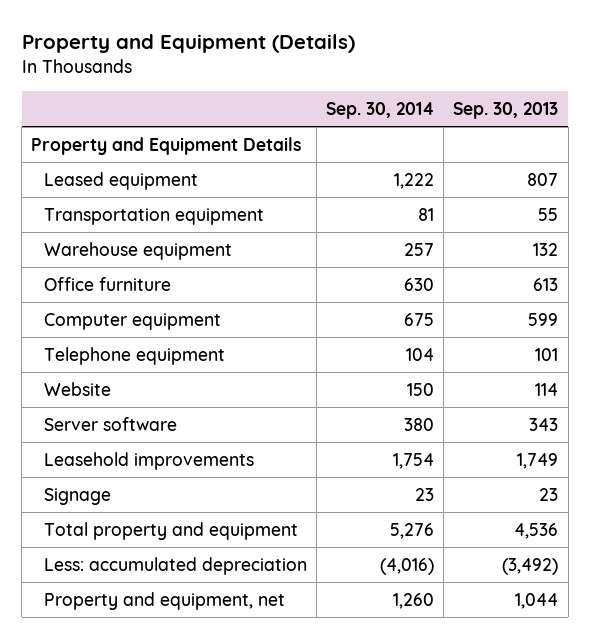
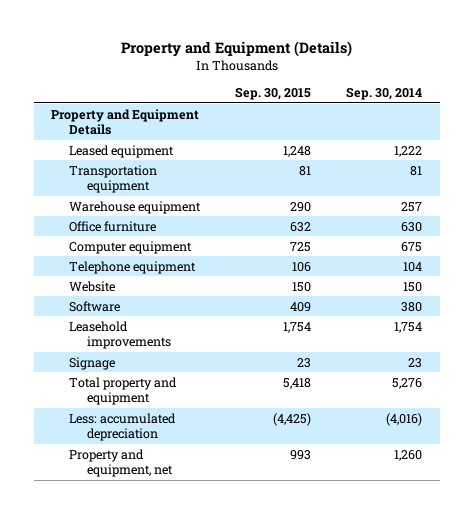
[453,101,559,119] Sep. 30, 2013 -> none
none -> [234,87,311,101] Sep. 30, 2015
[43,416,177,431] Server software -> [68,300,120,312] Software

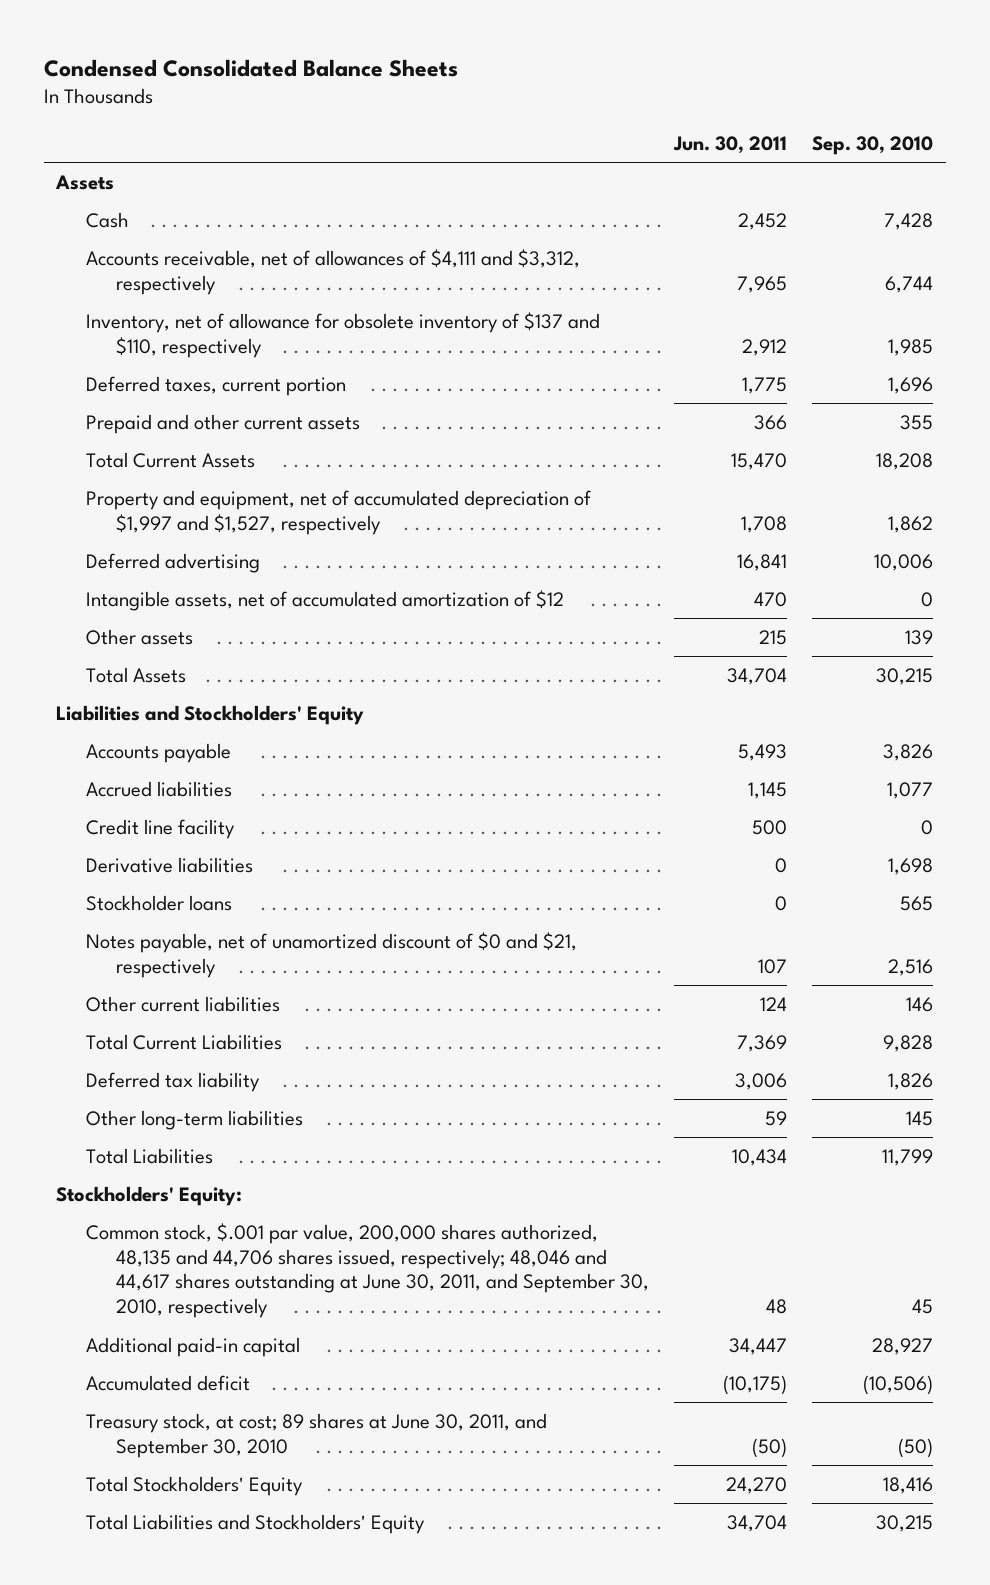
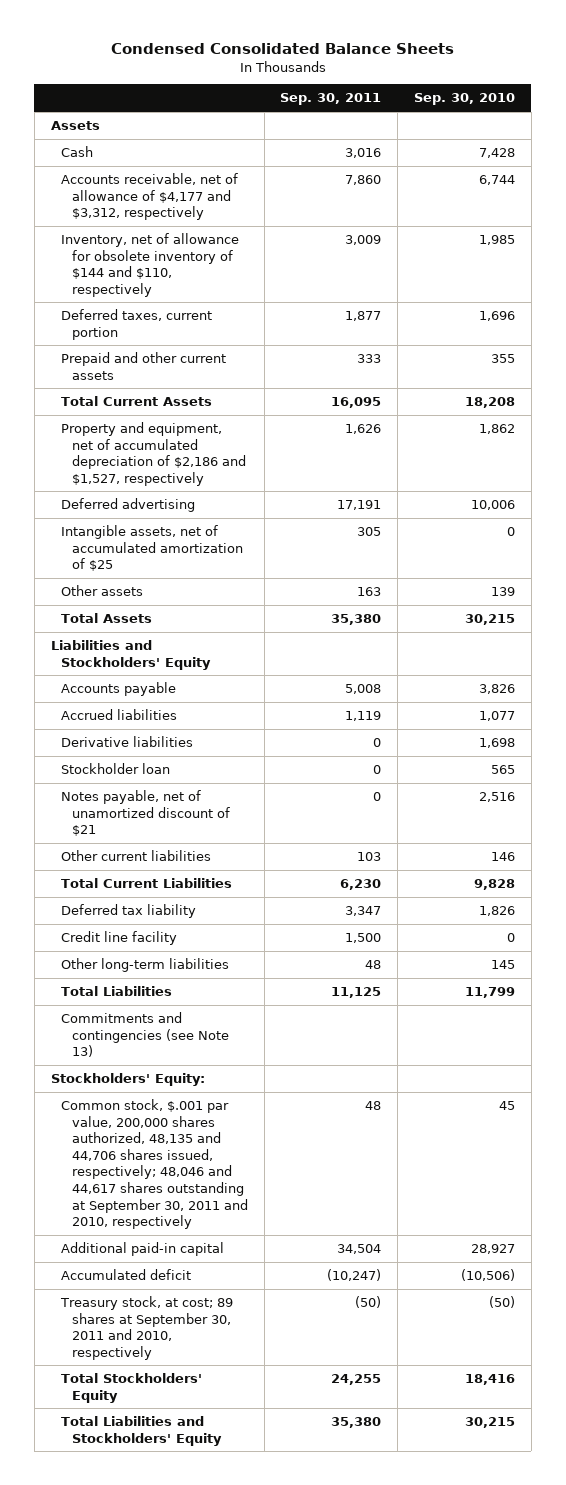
[673,135,788,154] Jun. 30, 2011 -> none
none -> [280,93,382,106] Sep. 30, 2011
[86,248,581,295] Accounts receivable, net of allowances of $4,111 and $3,312, respectively -> [61,173,239,221] Accounts receivable, net of allowance of $4,177 and $3,312, respectively
[86,311,601,358] Inventory, net of allowance for obsolete inventory of $137 and $110, respectively -> [61,233,240,297] Inventory, net of allowance for obsolete inventory of $144 and $110, respectively
[86,489,592,535] Property and equipment, net of accumulated depreciation of $1,997 and $1,527, respectively -> [61,422,246,486] Property and equipment, net of accumulated depreciation of $2,186 and $1,527, respectively
[86,589,565,611] Intangible assets, net of accumulated amortization of $12 -> [61,525,243,572] Intangible assets, net of accumulated amortization of $25
[86,894,233,911] Stockholder loans -> [61,763,171,775] Stockholder loan
[86,931,578,978] Notes payable, net of unamortized discount of $0 and $21, respectively -> [61,790,230,837] Notes payable, net of unamortized discount of $21
[86,818,236,839] Credit line facility -> [61,931,178,946] Credit line facility
none -> [61,1012,229,1058] Commitments and contingencies (see Note 13)
[86,1222,650,1319] Common stock, $.001 par value, 200,000 shares authorized, 48,135 and 44,706 shares issued, respectively; 48,046 and 44,617 shares outstanding at June 30, 2011, and September 30, 2010, respectively -> [61,1099,248,1230] Common stock, $.001 par value, 200,000 shares authorized, 48,135 and 44,706 shares issued, respectively; 48,046 and 44,617 shares outstanding at September 30, 2011 and 2010, respectively
[86,1412,548,1458] Treasury stock, at cost; 89 shares at June 30, 2011, and September 30, 2010 -> [60,1296,234,1360] Treasury stock, at cost; 89 shares at September 30, 2011 and 2010, respectively

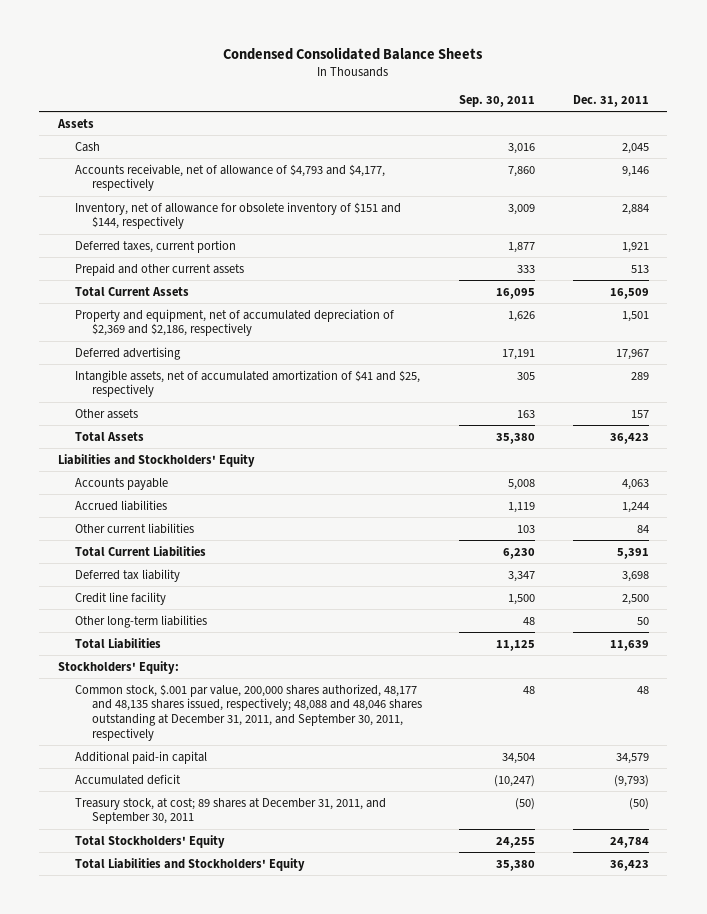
[414,93,516,106] Sep. 30, 2010 -> none
none -> [572,95,649,108] Dec. 31, 2011
[61,173,239,221] Accounts receivable, net of allowance of $4,177 and $3,312, respectively -> [75,163,386,192] Accounts receivable, net of allowance of $4,793 and $4,177, respectively
[61,233,240,297] Inventory, net of allowance for obsolete inventory of $144 and $110, respectively -> [75,201,402,230] Inventory, net of allowance for obsolete inventory of $151 and $144, respectively
[61,422,246,486] Property and equipment, net of accumulated depreciation of $2,186 and $1,527, respectively -> [75,308,395,337] Property and equipment, net of accumulated depreciation of $2,369 and $2,186, respectively
[61,525,243,572] Intangible assets, net of accumulated amortization of $25 -> [75,369,421,398] Intangible assets, net of accumulated amortization of $41 and $25, respectively
[61,736,194,748] Derivative liabilities -> none
[61,763,171,775] Stockholder loan -> none
[61,790,230,837] Notes payable, net of unamortized discount of $21 -> none
[61,1012,229,1058] Commitments and contingencies (see Note 13) -> none
[61,1099,248,1230] Common stock, $.001 par value, 200,000 shares authorized, 48,135 and 44,706 shares issued, respectively; 48,046 and 44,617 shares outstanding at September 30, 2011 and 2010, respectively -> [75,683,423,742] Common stock, $.001 par value, 200,000 shares authorized, 48,177 and 48,135 shares issued, respectively; 48,088 and 48,046 shares outstanding at December 31, 2011, and September 30, 2011, respectively
[60,1296,234,1360] Treasury stock, at cost; 89 shares at September 30, 2011 and 2010, respectively -> [75,797,387,825] Treasury stock, at cost; 89 shares at December 31, 2011, and September 30, 2011

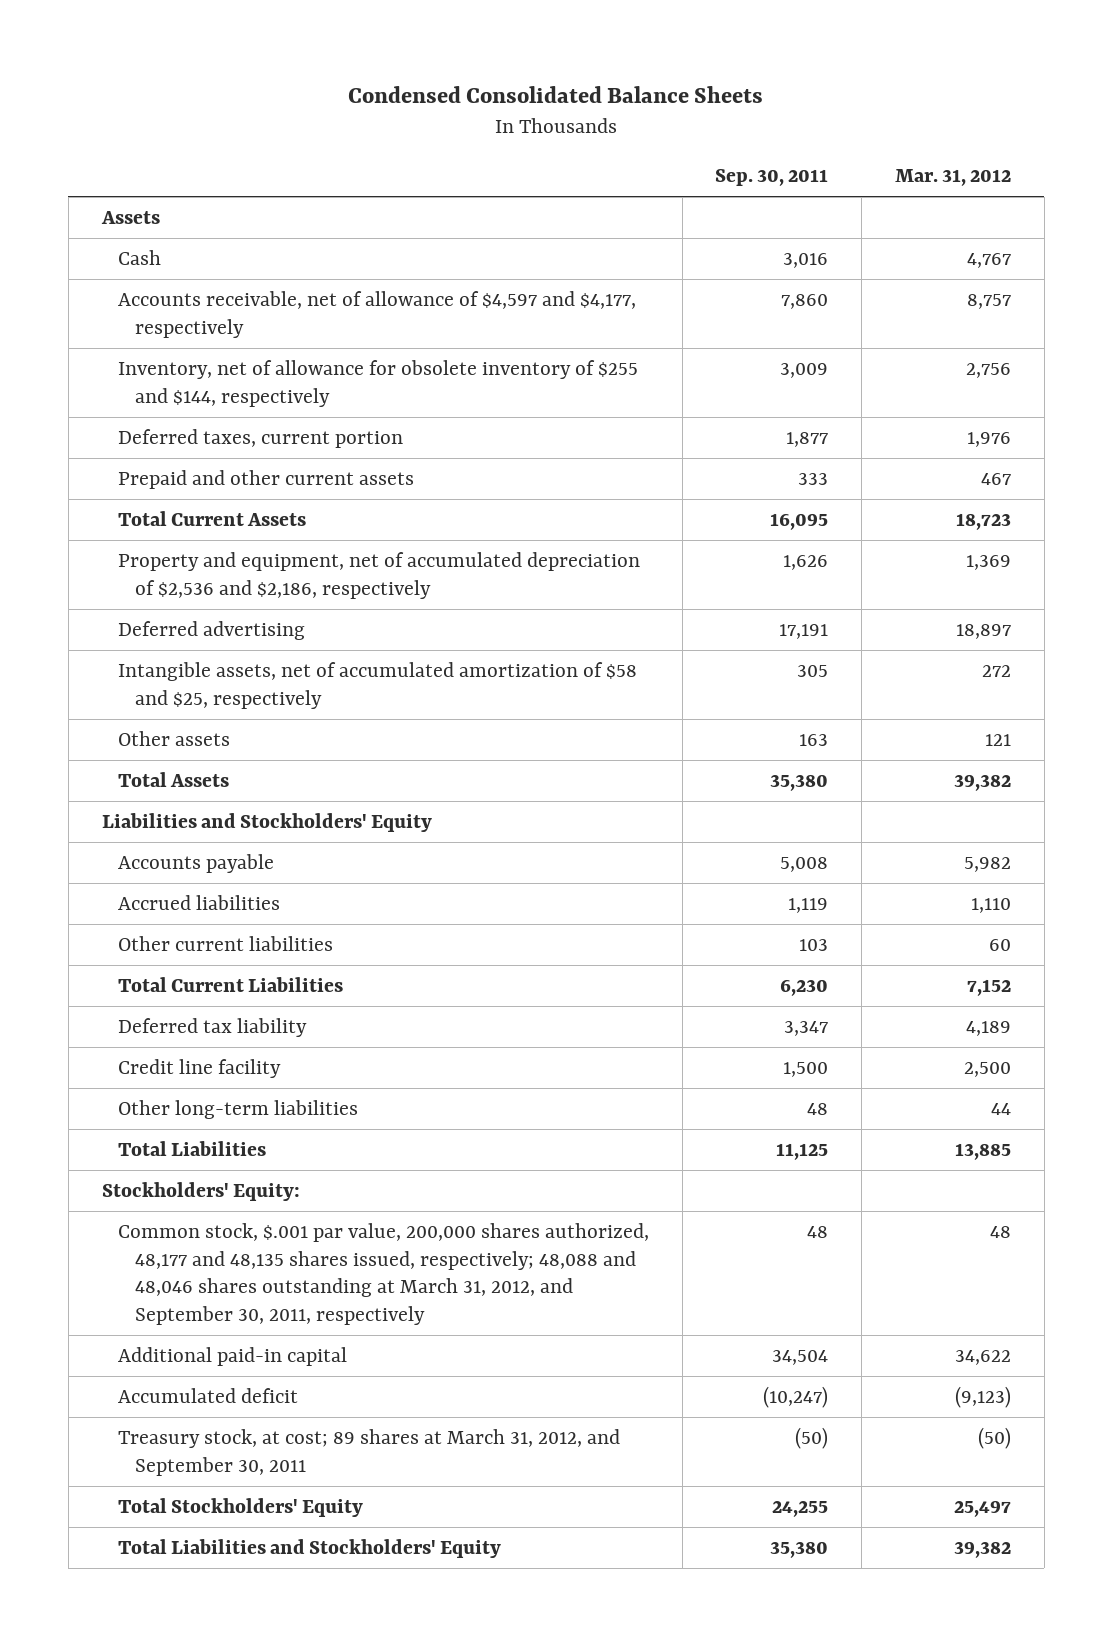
[572,95,649,108] Dec. 31, 2011 -> none
none -> [894,169,1011,187] Mar. 31, 2012
[75,163,386,192] Accounts receivable, net of allowance of $4,793 and $4,177, respectively -> [118,290,637,338] Accounts receivable, net of allowance of $4,597 and $4,177, respectively
[75,201,402,230] Inventory, net of allowance for obsolete inventory of $151 and $144, respectively -> [118,359,639,407] Inventory, net of allowance for obsolete inventory of $255 and $144, respectively
[75,308,395,337] Property and equipment, net of accumulated depreciation of $2,369 and $2,186, respectively -> [118,551,641,599] Property and equipment, net of accumulated depreciation of $2,536 and $2,186, respectively
[75,369,421,398] Intangible assets, net of accumulated amortization of $41 and $25, respectively -> [118,661,638,709] Intangible assets, net of accumulated amortization of $58 and $25, respectively
[75,683,423,742] Common stock, $.001 par value, 200,000 shares authorized, 48,177 and 48,135 shares issued, respectively; 48,088 and 48,046 shares outstanding at December 31, 2011, and September 30, 2011, respectively -> [118,1222,650,1326] Common stock, $.001 par value, 200,000 shares authorized, 48,177 and 48,135 shares issued, respectively; 48,088 and 48,046 shares outstanding at March 31, 2012, and September 30, 2011, respectively
[75,797,387,825] Treasury stock, at cost; 89 shares at December 31, 2011, and September 30, 2011 -> [118,1428,621,1476] Treasury stock, at cost; 89 shares at March 31, 2012, and September 30, 2011

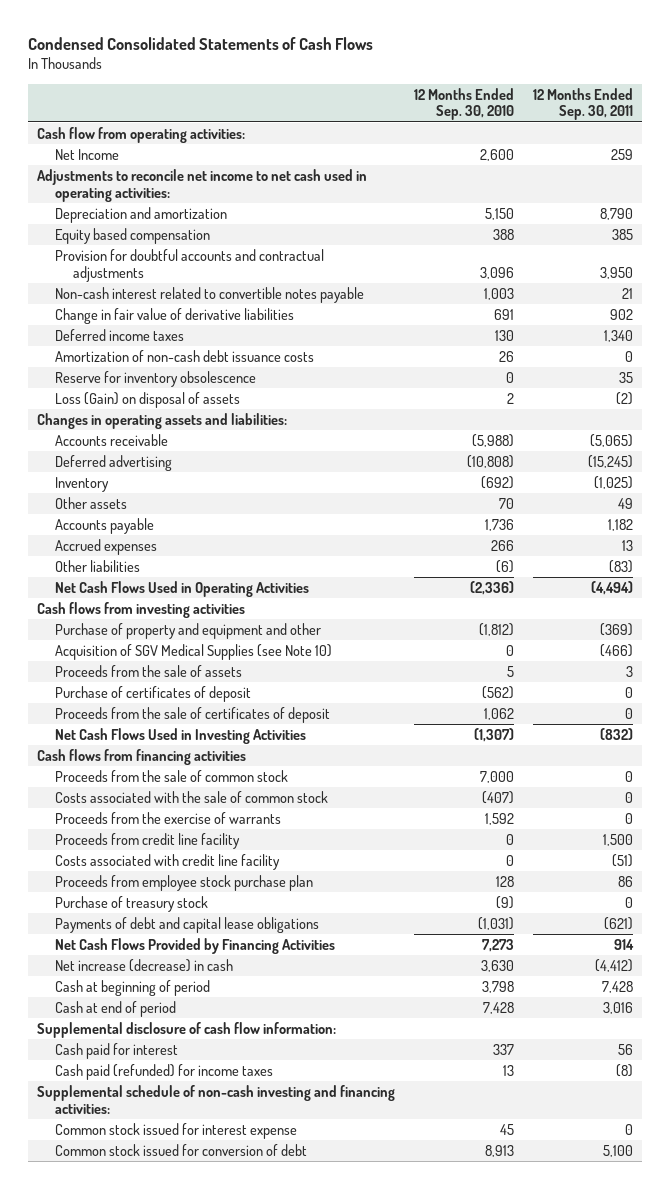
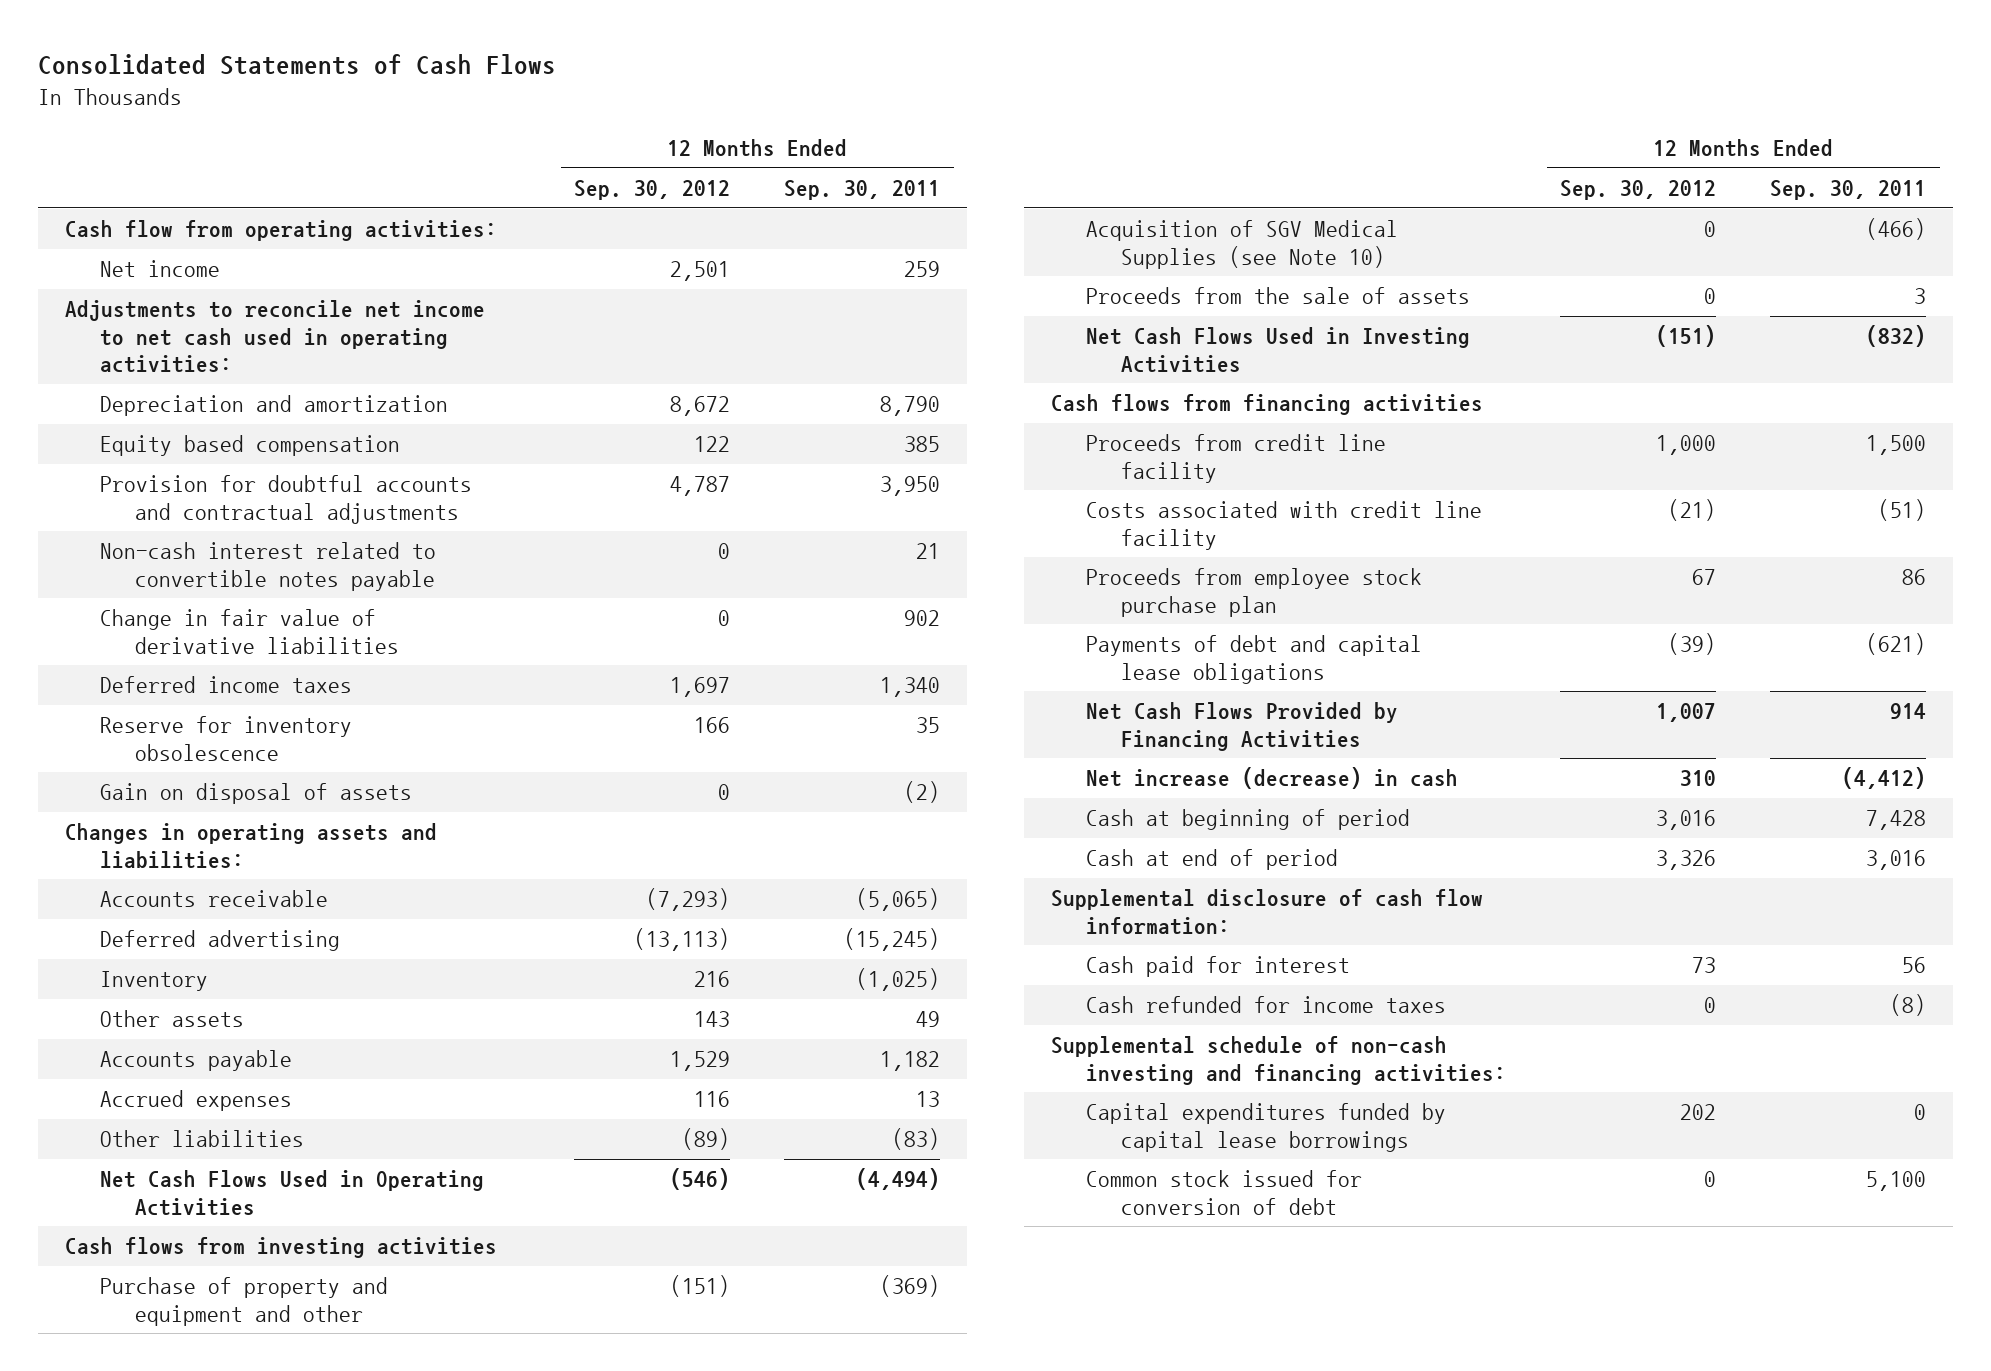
[27,36,373,50] Condensed Consolidated Statements of Cash Flows -> [38,54,557,76] Consolidated Statements of Cash Flows
[414,87,515,121] 12 Months Ended Sep. 30, 2010 -> none
none -> [574,179,731,200] Sep. 30, 2012
[54,148,119,160] Net Income -> [100,260,221,278] Net income
[54,349,314,362] Amortization of non-cash debt issuance costs -> none
[54,391,240,408] Loss (Gain) on disposal of assets -> [100,783,413,805] Gain on disposal of assets
[54,685,251,702] Purchase of certificates of deposit -> none
[54,706,330,723] Proceeds from the sale of certificates of deposit -> none
[54,769,288,782] Proceeds from the sale of common stock -> none
[54,790,328,803] Costs associated with the sale of common stock -> none
[54,811,281,824] Proceeds from the exercise of warrants -> none
[54,895,208,912] Purchase of treasury stock -> none
[54,1063,273,1080] Cash paid (refunded) for income taxes -> [1086,996,1447,1014] Cash refunded for income taxes
[54,1122,297,1139] Common stock issued for interest expense -> none
none -> [1086,1103,1447,1152] Capital expenditures funded by capital lease borrowings

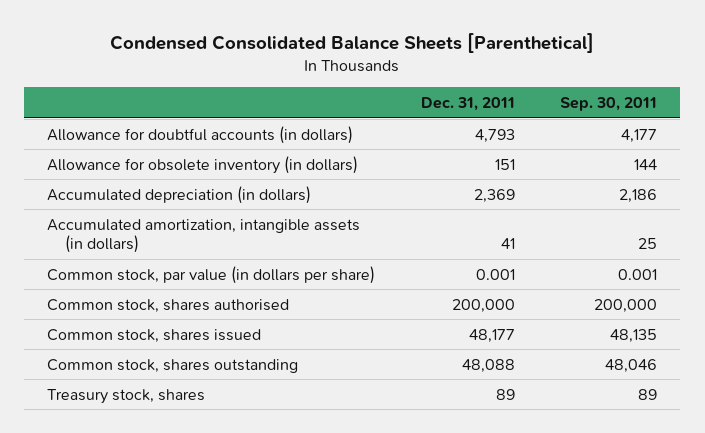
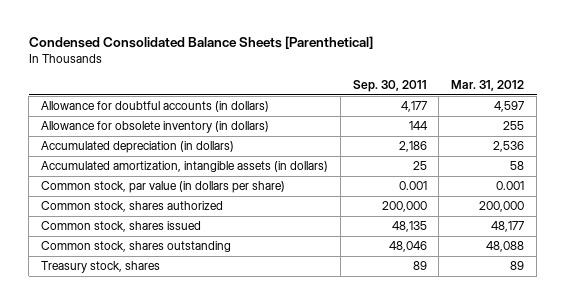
[420,96,515,111] Dec. 31, 2011 -> none
none -> [451,80,525,92] Mar. 31, 2012
[47,298,290,313] Common stock, shares authorised -> [41,201,224,213] Common stock, shares authorized

